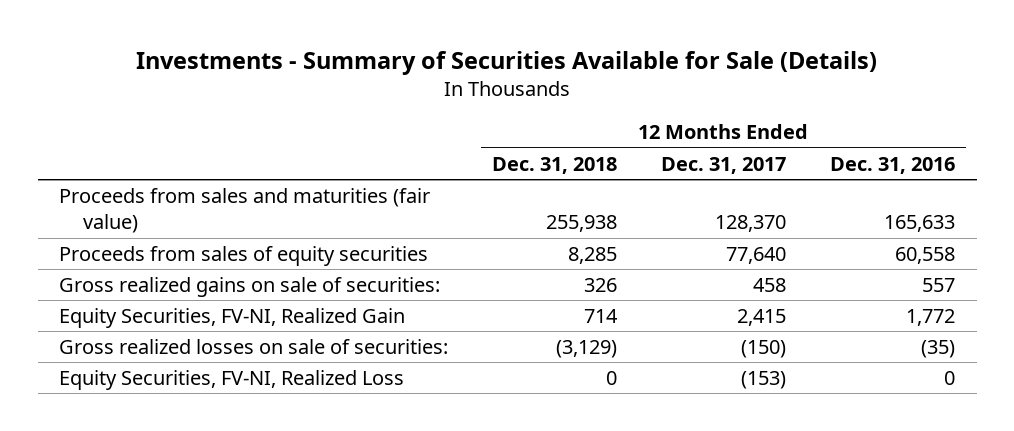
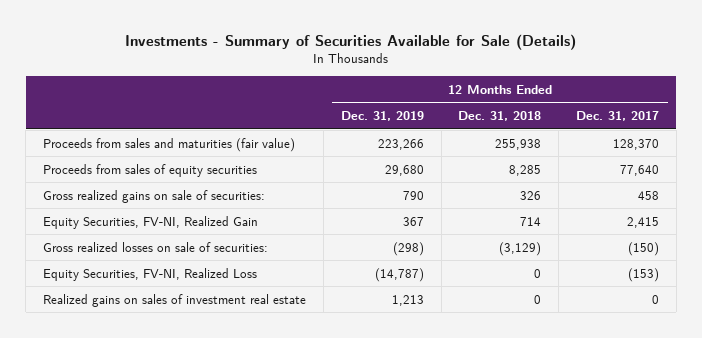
[829,156,955,174] Dec. 31, 2016 -> none
none -> [340,111,424,122] Dec. 31, 2019
none -> [43,293,307,307] Realized gains on sales of investment real estate

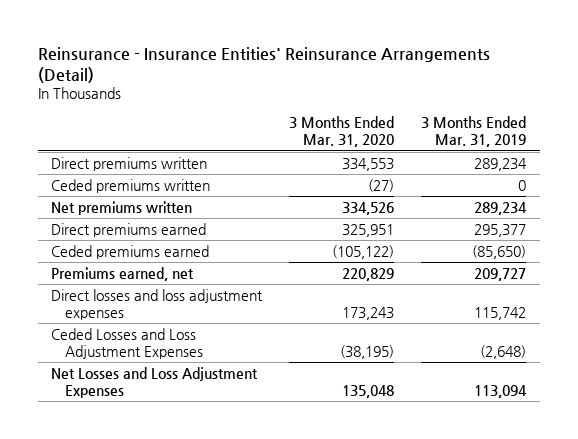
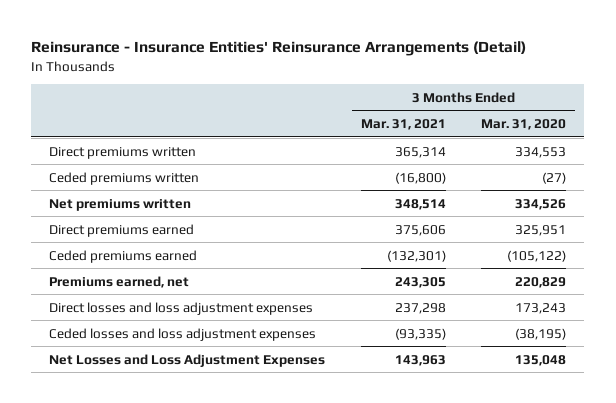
[421,116,527,148] 3 Months Ended Mar. 31, 2019 -> none
none -> [360,119,446,131] Mar. 31, 2021
[51,327,203,359] Ceded Losses and Loss Adjustment Expenses -> [49,327,317,341] Ceded losses and loss adjustment expenses

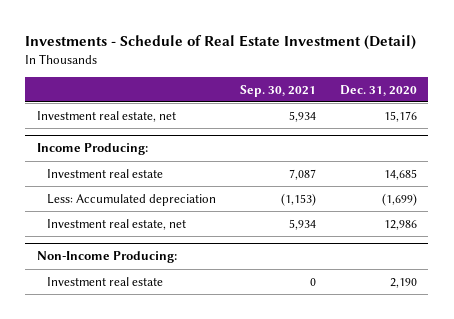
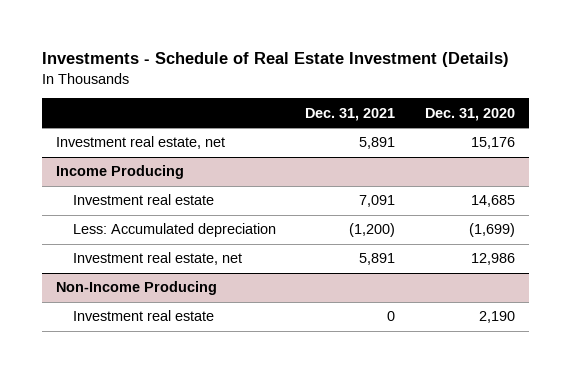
[25,34,417,50] Investments - Schedule of Real Estate Investment (Detail) -> [41,52,509,68] Investments - Schedule of Real Estate Investment (Details)
[239,84,316,97] Sep. 30, 2021 -> none
none -> [305,107,396,121] Dec. 31, 2021
[37,143,149,156] Income Producing: -> [56,165,185,180] Income Producing
[37,251,178,264] Non-Income Producing: -> [56,281,218,296] Non-Income Producing

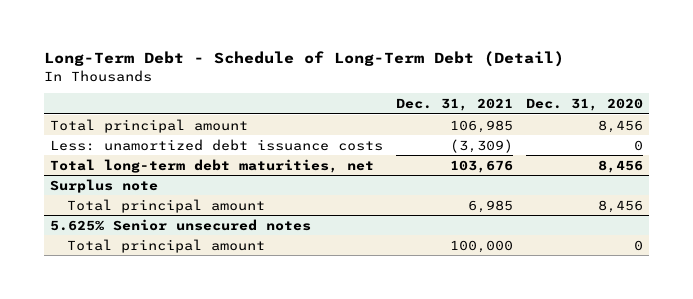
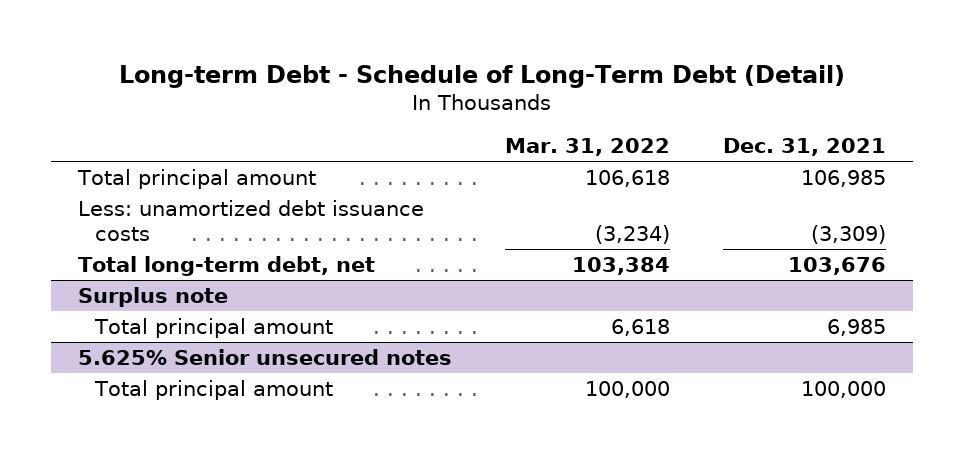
[43,51,564,68] Long-Term Debt - Schedule of Long-Term Debt (Detail) -> [118,64,845,88] Long-term Debt - Schedule of Long-Term Debt (Detail)
[525,97,643,111] Dec. 31, 2020 -> none
none -> [504,138,670,157] Mar. 31, 2022
[50,158,375,173] Total long-term debt maturities, net -> [77,255,375,276] Total long-term debt, net

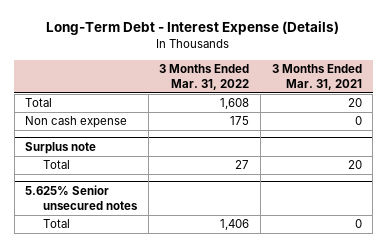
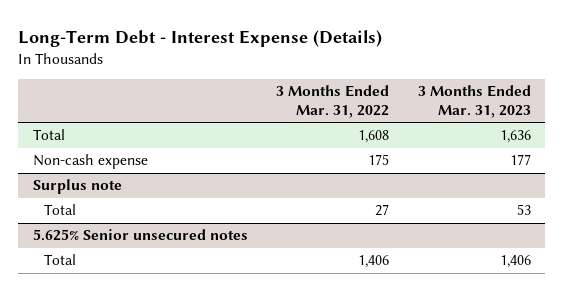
[271,63,362,90] 3 Months Ended Mar. 31, 2021 -> none
none -> [418,85,532,119] 3 Months Ended Mar. 31, 2023
[25,116,128,129] Non cash expense -> [32,154,148,170] Non-cash expense

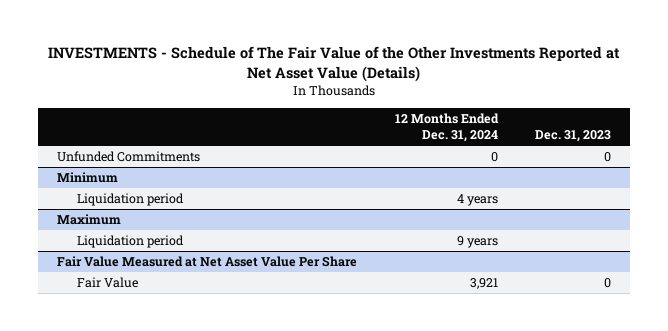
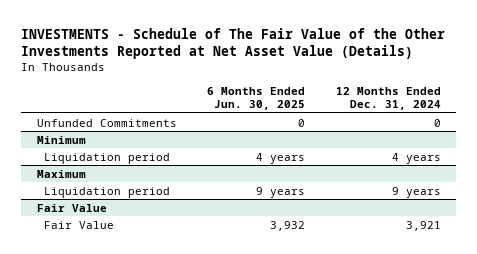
[535,130,612,143] Dec. 31, 2023 -> none
none -> [207,86,306,111] 6 Months Ended Jun. 30, 2025
[57,256,358,268] Fair Value Measured at Net Asset Value Per Share -> [36,203,107,212] Fair Value

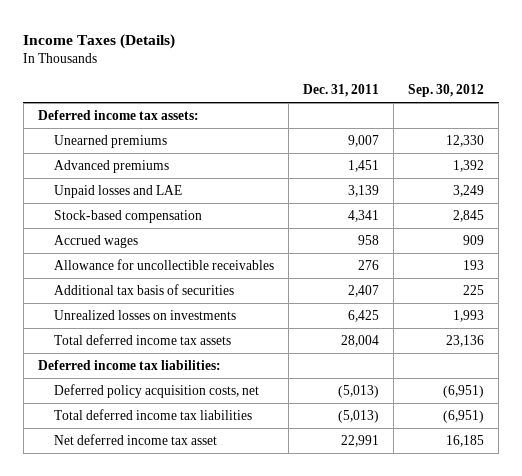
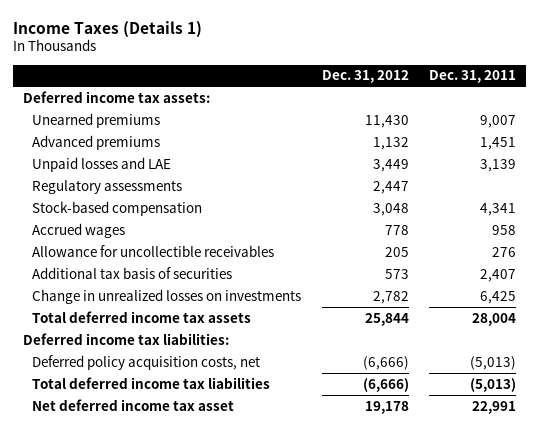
[23,33,176,49] Income Taxes (Details) -> [12,20,202,38] Income Taxes (Details 1)
[408,83,485,97] Sep. 30, 2012 -> none
none -> [321,70,409,84] Dec. 31, 2012
none -> [32,179,183,194] Regulatory assessments
[54,310,237,321] Unrealized losses on investments -> [32,288,302,304] Change in unrealized losses on investments

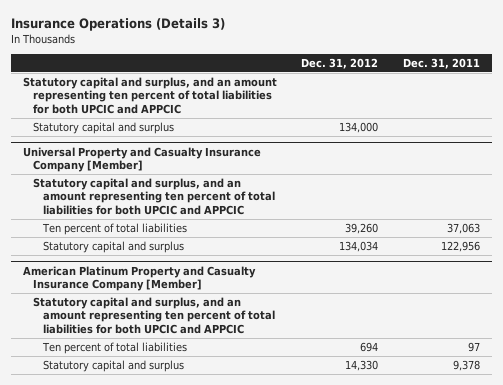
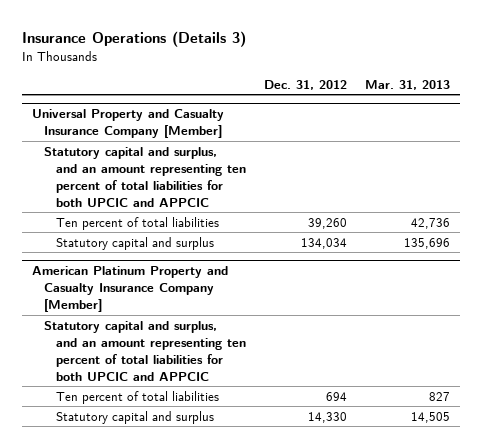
[402,57,480,69] Dec. 31, 2011 -> none
none -> [365,79,451,90] Mar. 31, 2013
[23,76,278,114] Statutory capital and surplus, and an amount representing ten percent of total liabilities for both UPCIC and APPCIC -> none
[32,121,174,134] Statutory capital and surplus -> none

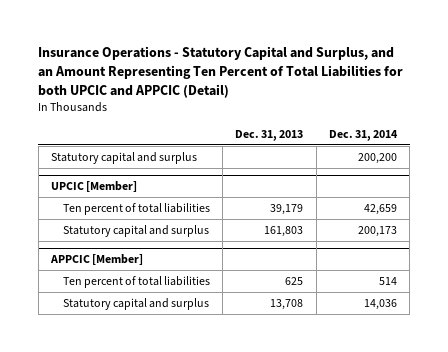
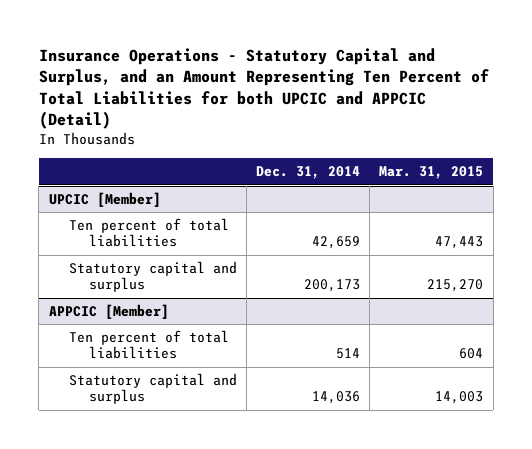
[235,130,304,142] Dec. 31, 2013 -> none
none -> [379,166,484,180] Mar. 31, 2015
[51,151,198,164] Statutory capital and surplus -> none

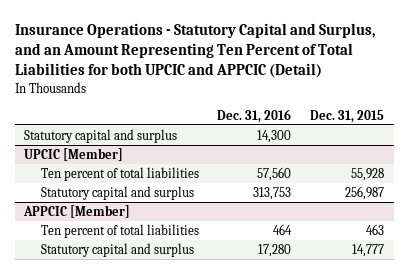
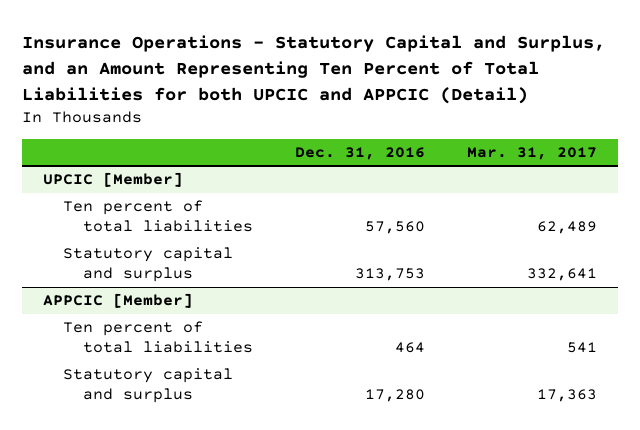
[310,109,385,123] Dec. 31, 2015 -> none
none -> [466,147,597,161] Mar. 31, 2017
[24,128,178,143] Statutory capital and surplus -> none

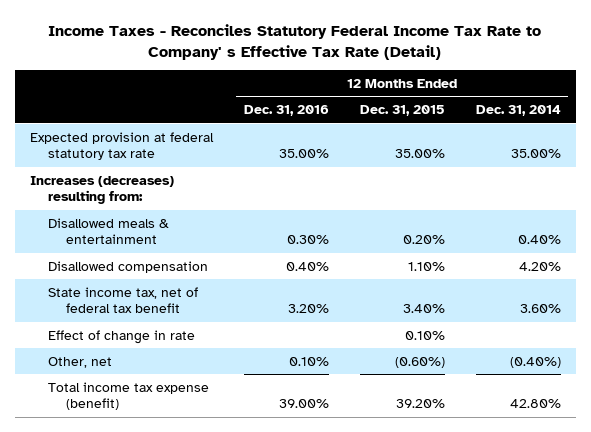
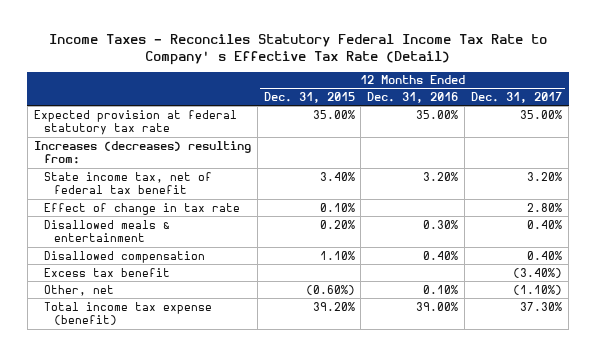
[475,105,561,117] Dec. 31, 2014 -> none
none -> [471,92,563,104] Dec. 31, 2017
[48,286,199,314] State income tax, net of federal tax benefit -> [43,171,212,195] State income tax, net of federal tax benefit
none -> [43,202,240,215] Effect of change in tax rate
[48,329,196,344] Effect of change in rate -> none
none -> [43,267,170,277] Excess tax benefit

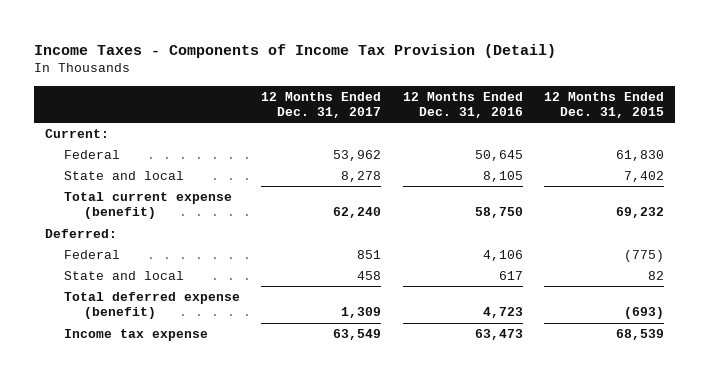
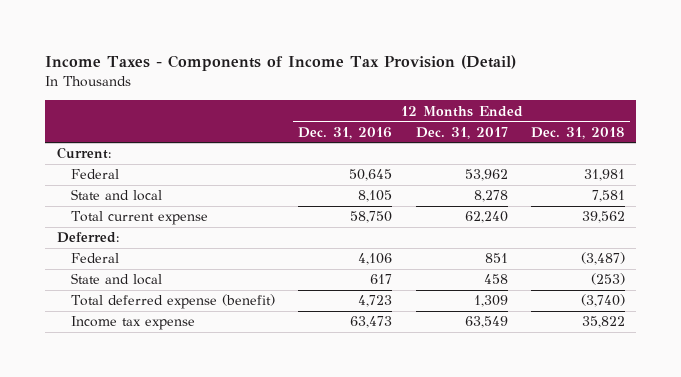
[543,91,664,118] 12 Months Ended Dec. 31, 2015 -> none
none -> [530,126,625,139] Dec. 31, 2018
[64,192,233,220] Total current expense (benefit) -> [71,211,209,226] Total current expense

